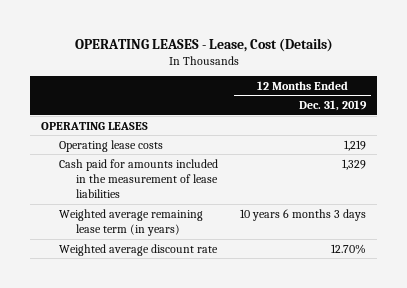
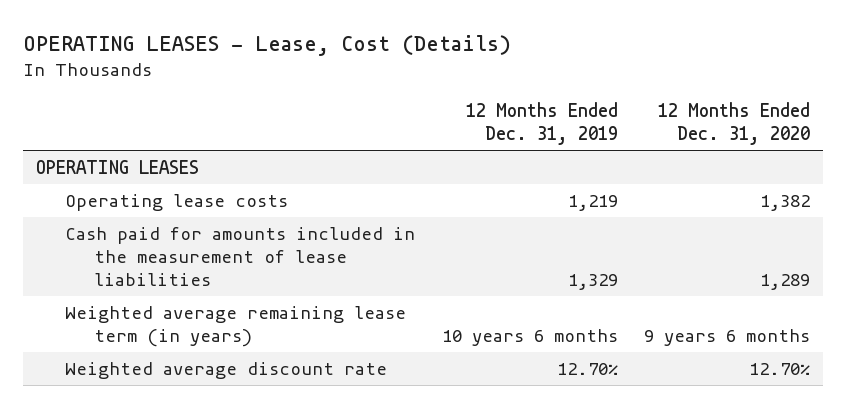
none -> [658,102,811,146] 12 Months Ended Dec. 31, 2020
[239,208,366,221] 10 years 6 months 3 days -> [441,329,618,347] 10 years 6 months

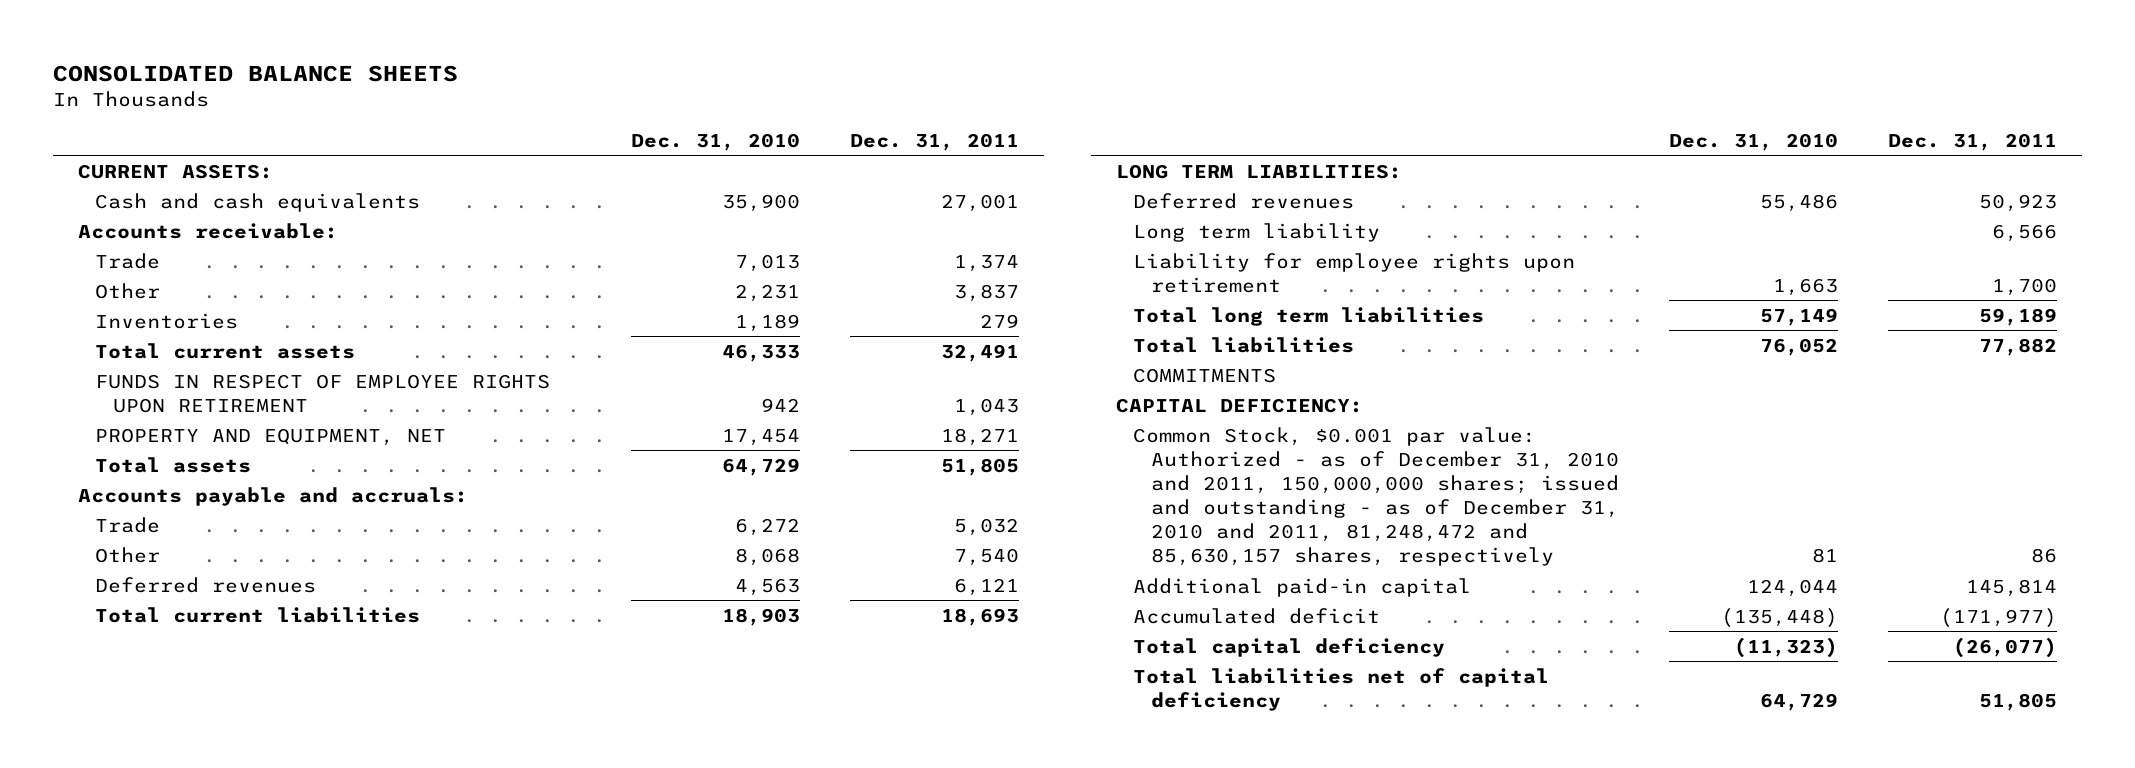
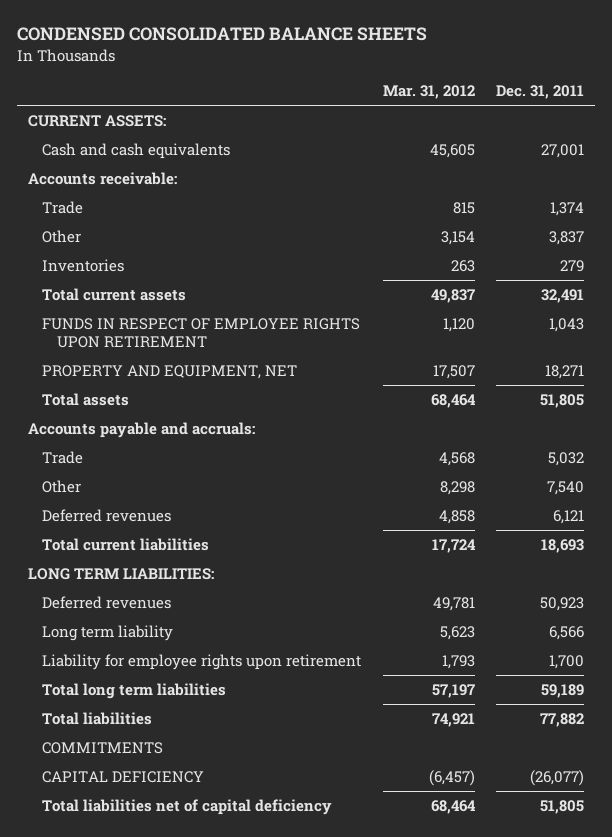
[52,65,458,83] CONSOLIDATED BALANCE SHEETS -> [17,27,428,42] CONDENSED CONSOLIDATED BALANCE SHEETS
[631,132,801,151] Dec. 31, 2010 -> none
none -> [382,84,475,99] Mar. 31, 2012
[1115,397,1363,413] CAPITAL DEFICIENCY: -> none
[1133,426,1619,566] Common Stock, $0.001 par value: Authorized - as of December 31, 2010 and 2011, 150,000,000 shares; issued and outstanding - as of December 31, 2010 and 2011, 81,248,472 and 85,630,157 shares, respectively -> none
[1133,577,1472,597] Additional paid-in capital -> none
[1133,607,1381,624] Accumulated deficit -> none
[1133,637,1446,657] Total capital deficiency -> [42,770,205,783] CAPITAL DEFICIENCY

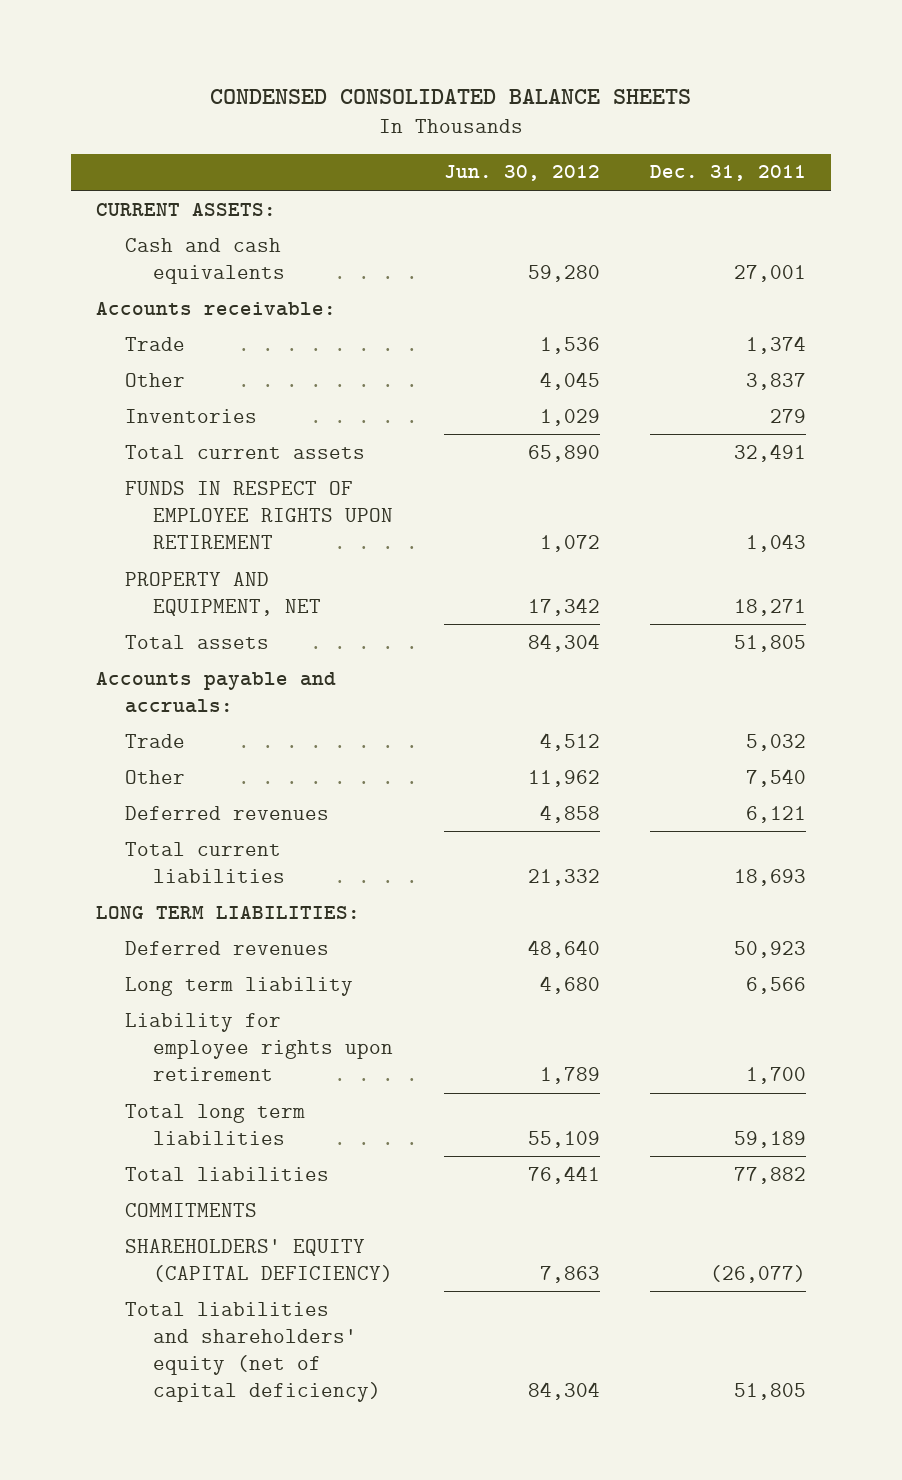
[382,84,475,99] Mar. 31, 2012 -> none
none -> [443,165,600,182] Jun. 30, 2012
[42,770,205,783] CAPITAL DEFICIENCY -> [124,1238,394,1282] SHAREHOLDERS' EQUITY (CAPITAL DEFICIENCY)
[42,798,333,815] Total liabilities net of capital deficiency -> [124,1301,382,1403] Total liabilities and shareholders' equity (net of capital deficiency)

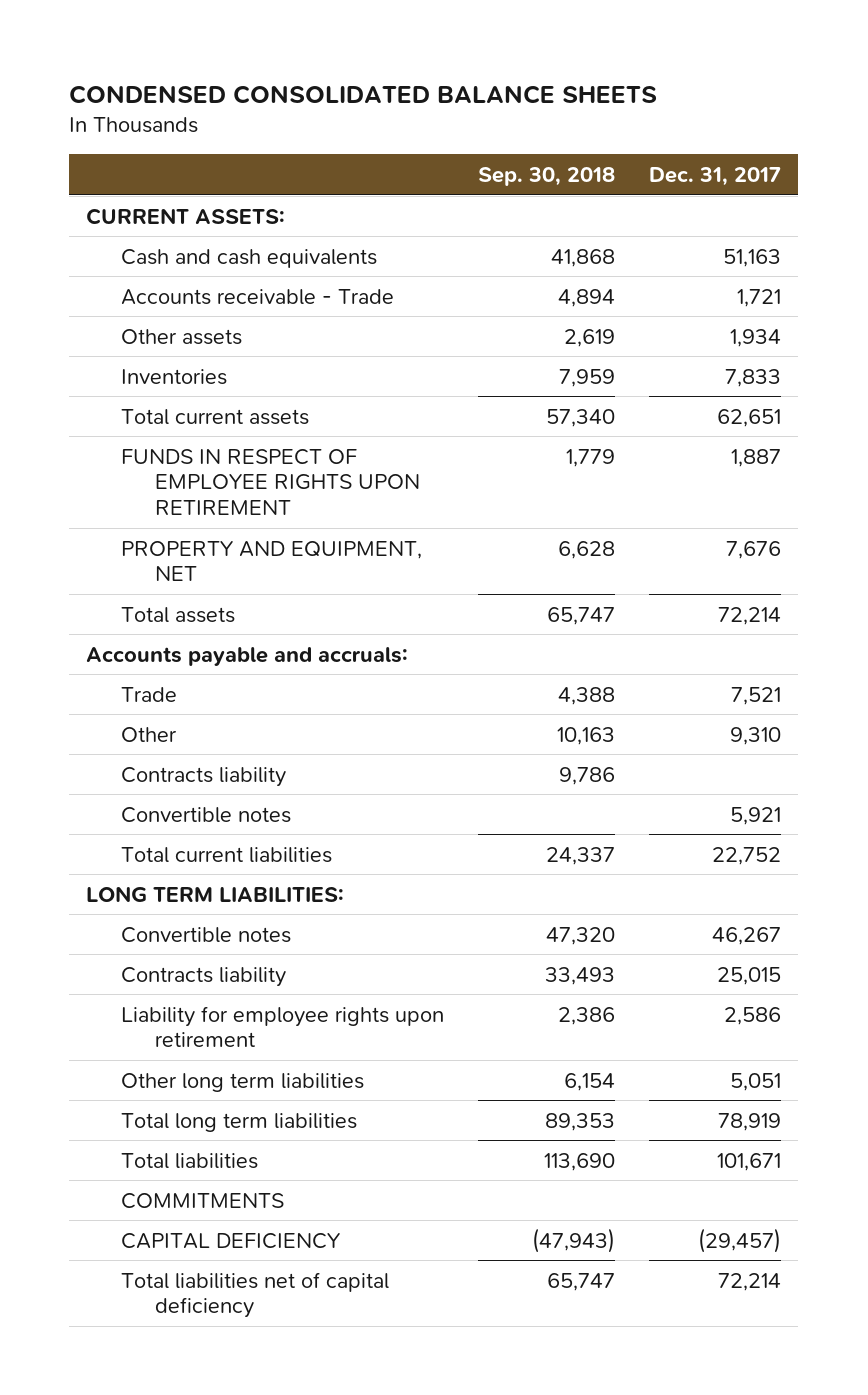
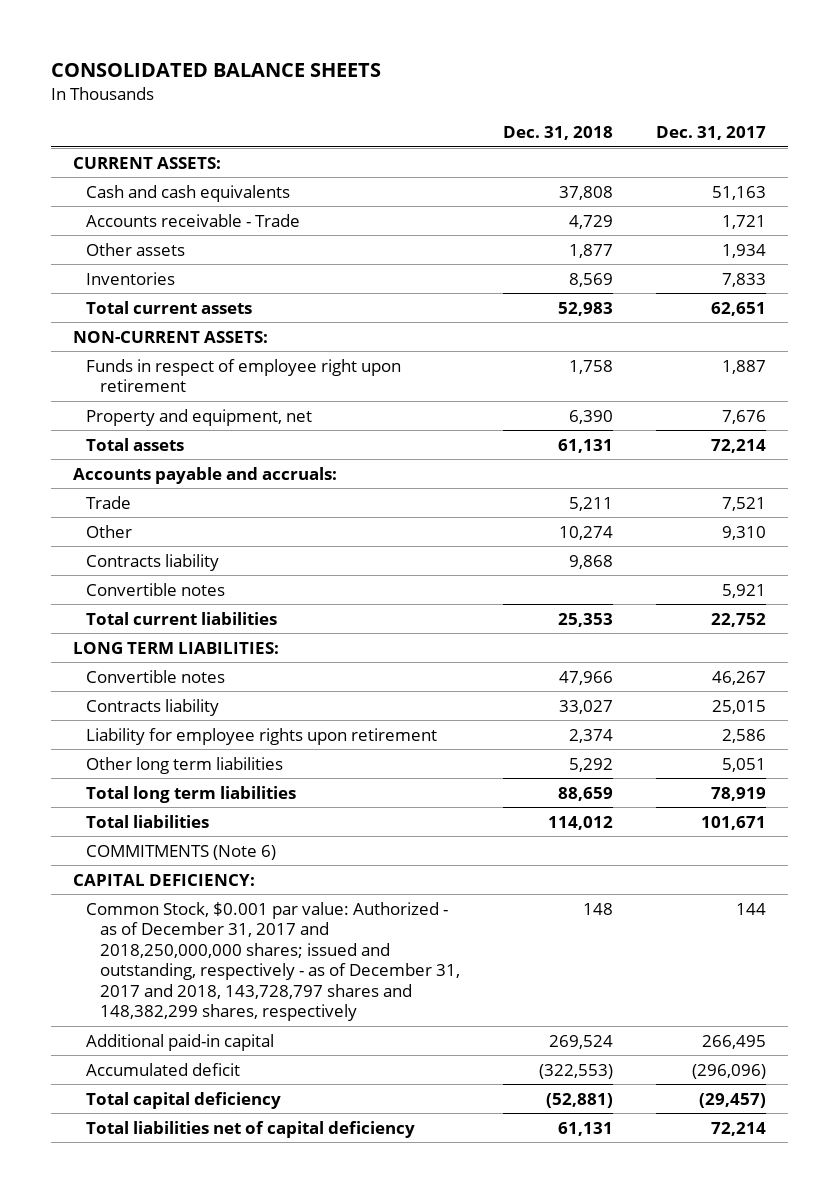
[69,84,658,104] CONDENSED CONSOLIDATED BALANCE SHEETS -> [51,63,382,78] CONSOLIDATED BALANCE SHEETS
[478,166,616,186] Sep. 30, 2018 -> none
none -> [503,126,614,141] Dec. 31, 2018
none -> [72,330,268,343] NON-CURRENT ASSETS:
[120,448,421,516] FUNDS IN RESPECT OF EMPLOYEE RIGHTS UPON RETIREMENT -> [86,358,402,393] Funds in respect of employee right upon retirement
[120,540,422,582] PROPERTY AND EQUIPMENT, NET -> [86,408,313,426] Property and equipment, net
[120,1192,284,1209] COMMITMENTS -> [86,844,277,860] COMMITMENTS (Note 6)
none -> [72,873,255,886] CAPITAL DEFICIENCY:
none -> [86,901,461,1022] Common Stock, $0.001 par value: Authorized - as of December 31, 2017 and 2018,250,000,000 shares; issued and outstanding, respectively - as of December 31, 2017 and 2018, 143,728,797 shares and 148,382,299 shares, respectively
none -> [86,1033,275,1051] Additional paid-in capital
none -> [86,1062,241,1076] Accumulated deficit
[120,1232,341,1249] CAPITAL DEFICIENCY -> [86,1091,282,1109] Total capital deficiency

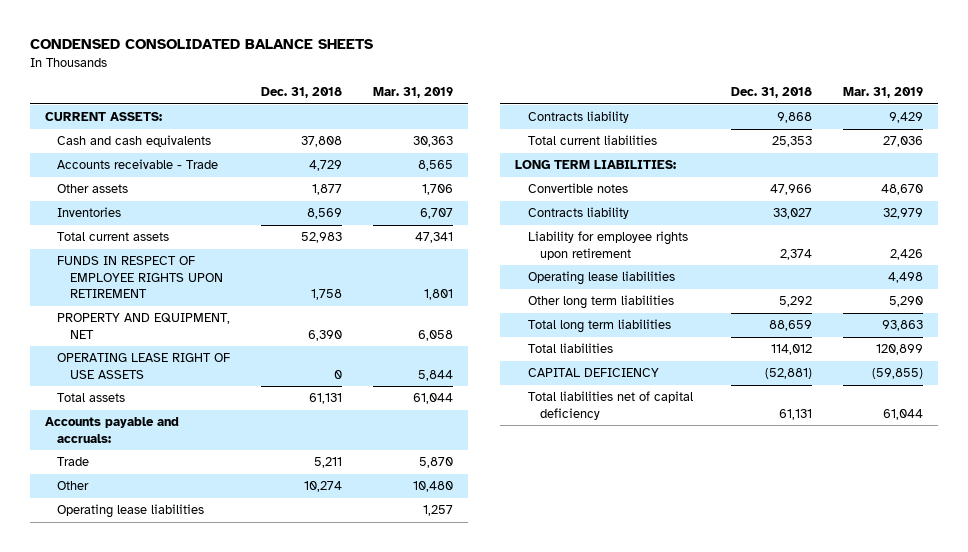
[51,63,382,78] CONSOLIDATED BALANCE SHEETS -> [29,39,373,50] CONDENSED CONSOLIDATED BALANCE SHEETS
[656,126,767,141] Dec. 31, 2017 -> none
none -> [372,86,453,98] Mar. 31, 2019
[72,330,268,343] NON-CURRENT ASSETS: -> none
[86,358,402,393] Funds in respect of employee right upon retirement -> [57,256,223,298] FUNDS IN RESPECT OF EMPLOYEE RIGHTS UPON RETIREMENT
[86,408,313,426] Property and equipment, net -> [57,313,231,339] PROPERTY AND EQUIPMENT, NET
none -> [57,353,231,379] OPERATING LEASE RIGHT OF USE ASSETS
none -> [57,504,205,519] Operating lease liabilities
[86,582,226,596] Convertible notes -> none
none -> [527,271,675,286] Operating lease liabilities
[86,844,277,860] COMMITMENTS (Note 6) -> none
[72,873,255,886] CAPITAL DEFICIENCY: -> none
[86,901,461,1022] Common Stock, $0.001 par value: Authorized - as of December 31, 2017 and 2018,250,000,000 shares; issued and outstanding, respectively - as of December 31, 2017 and 2018, 143,728,797 shares and 148,382,299 shares, respectively -> none
[86,1033,275,1051] Additional paid-in capital -> none
[86,1062,241,1076] Accumulated deficit -> none
[86,1091,282,1109] Total capital deficiency -> [527,368,659,378] CAPITAL DEFICIENCY

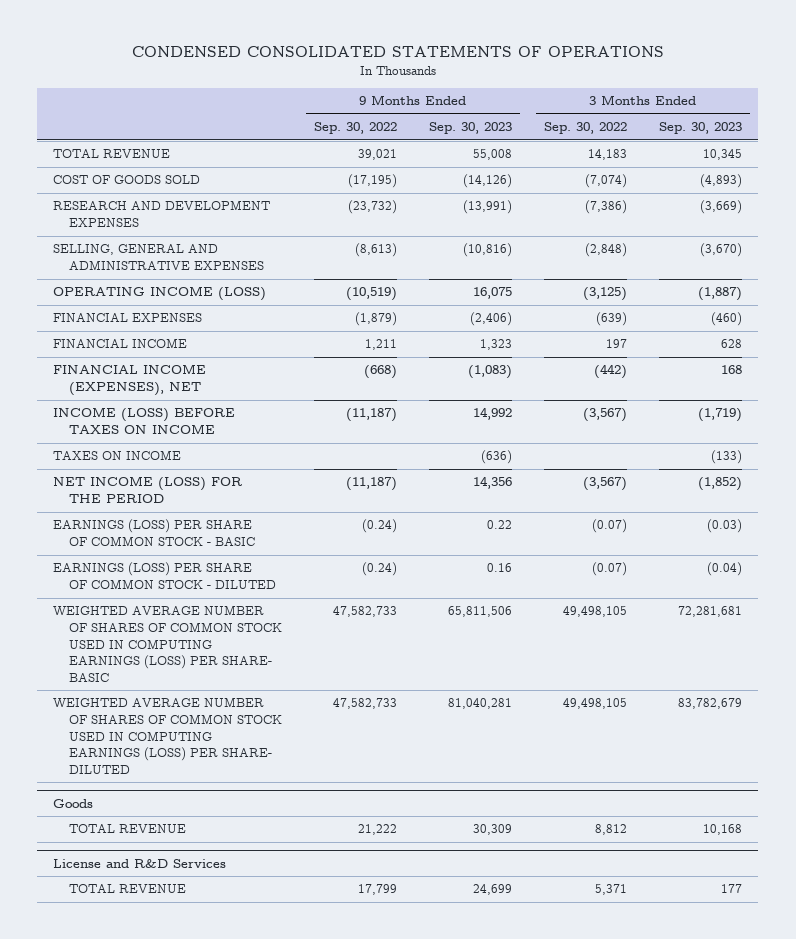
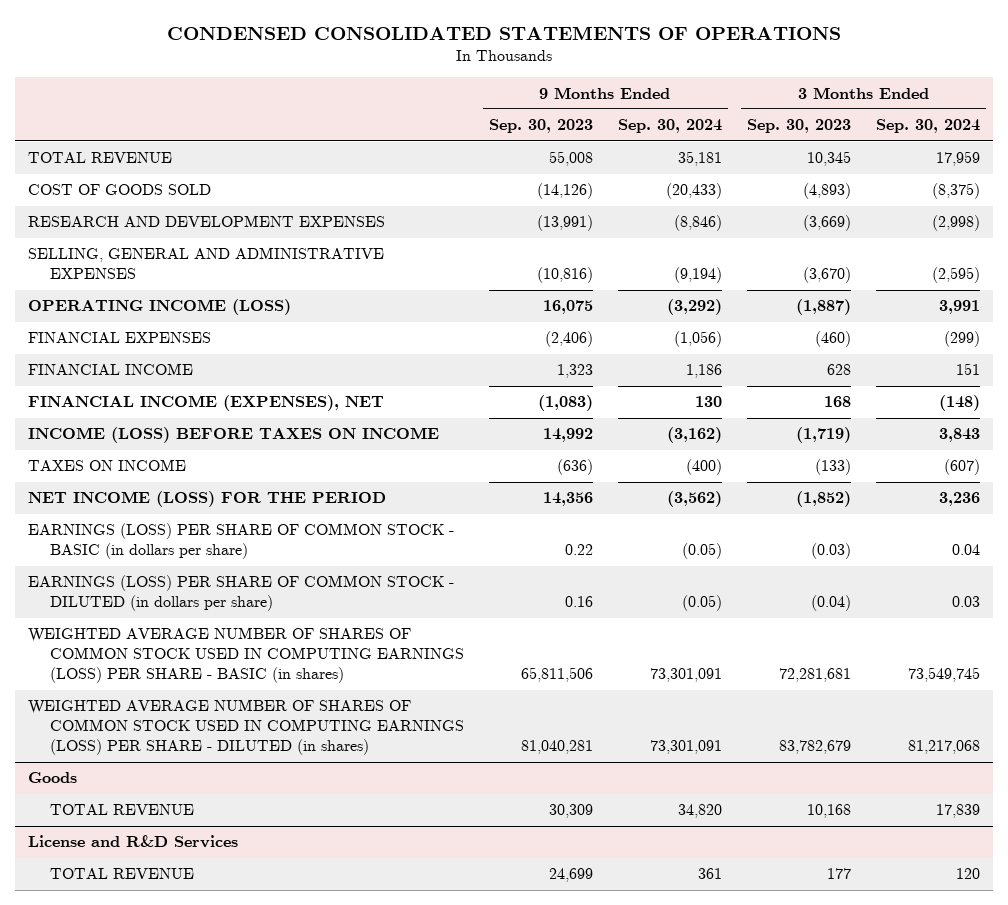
[314,122,398,135] Sep. 30, 2022 -> none
[544,122,628,135] Sep. 30, 2022 -> none
none -> [617,119,722,134] Sep. 30, 2024
none -> [876,119,981,134] Sep. 30, 2024
[53,519,256,547] EARNINGS (LOSS) PER SHARE OF COMMON STOCK - BASIC -> [27,523,454,560] EARNINGS (LOSS) PER SHARE OF COMMON STOCK - BASIC (in dollars per share)
[53,562,277,590] EARNINGS (LOSS) PER SHARE OF COMMON STOCK - DILUTED -> [27,575,454,612] EARNINGS (LOSS) PER SHARE OF COMMON STOCK - DILUTED (in dollars per share)
[53,605,283,682] WEIGHTED AVERAGE NUMBER OF SHARES OF COMMON STOCK USED IN COMPUTING EARNINGS (LOSS) PER SHARE- BASIC -> [27,627,464,684] WEIGHTED AVERAGE NUMBER OF SHARES OF COMMON STOCK USED IN COMPUTING EARNINGS (LOSS) PER SHARE - BASIC (in shares)
[53,697,283,774] WEIGHTED AVERAGE NUMBER OF SHARES OF COMMON STOCK USED IN COMPUTING EARNINGS (LOSS) PER SHARE- DILUTED -> [27,699,464,756] WEIGHTED AVERAGE NUMBER OF SHARES OF COMMON STOCK USED IN COMPUTING EARNINGS (LOSS) PER SHARE - DILUTED (in shares)

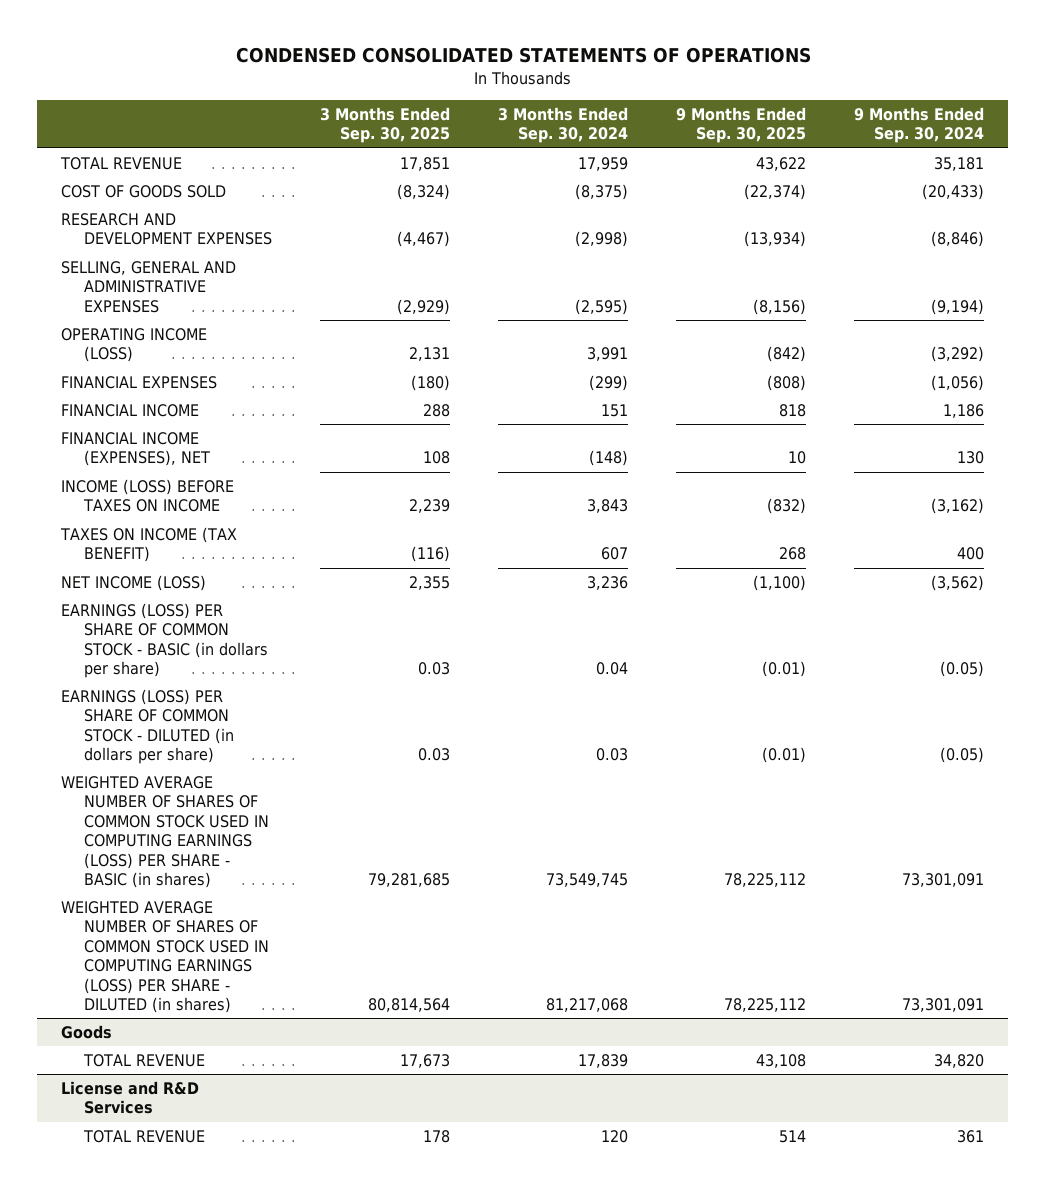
[488,119,593,134] Sep. 30, 2023 -> none
[747,119,852,134] Sep. 30, 2023 -> none
none -> [320,106,451,144] 3 Months Ended Sep. 30, 2025
none -> [676,106,807,144] 9 Months Ended Sep. 30, 2025
[27,459,186,472] TAXES ON INCOME -> [59,527,237,563] TAXES ON INCOME (TAX BENEFIT)
[685,459,722,476] (400) -> [957,547,985,561] 400
[944,459,981,476] (607) -> [601,547,629,561] 607
[27,491,386,508] NET INCOME (LOSS) FOR THE PERIOD -> [60,575,206,592] NET INCOME (LOSS)

